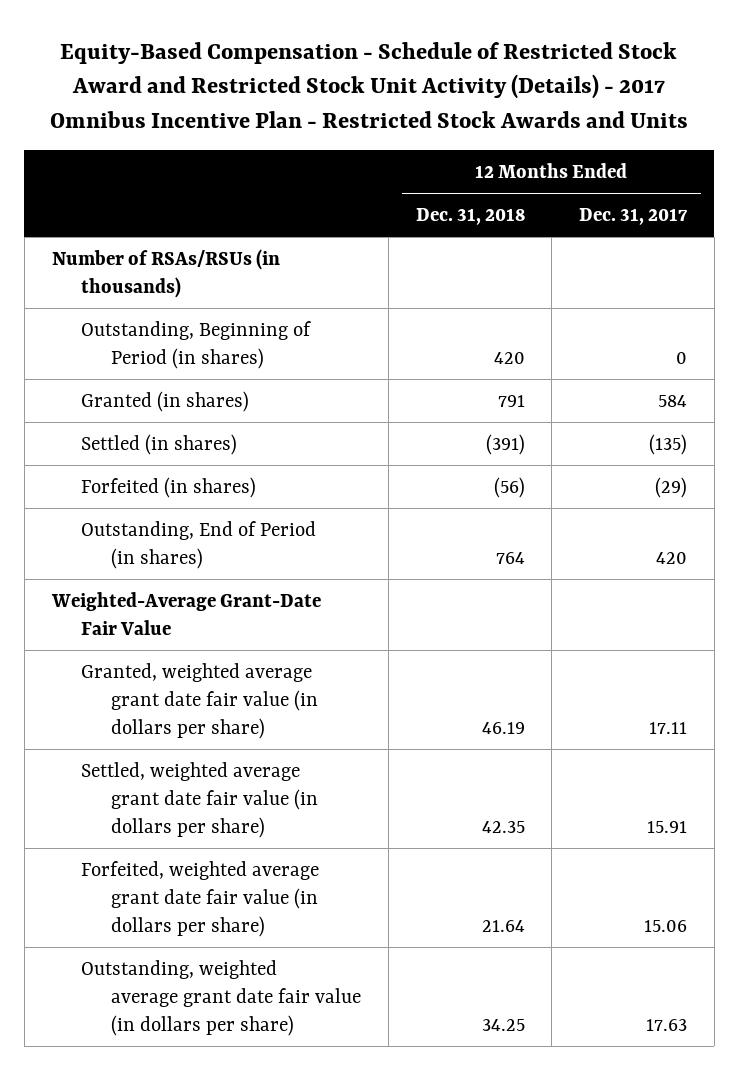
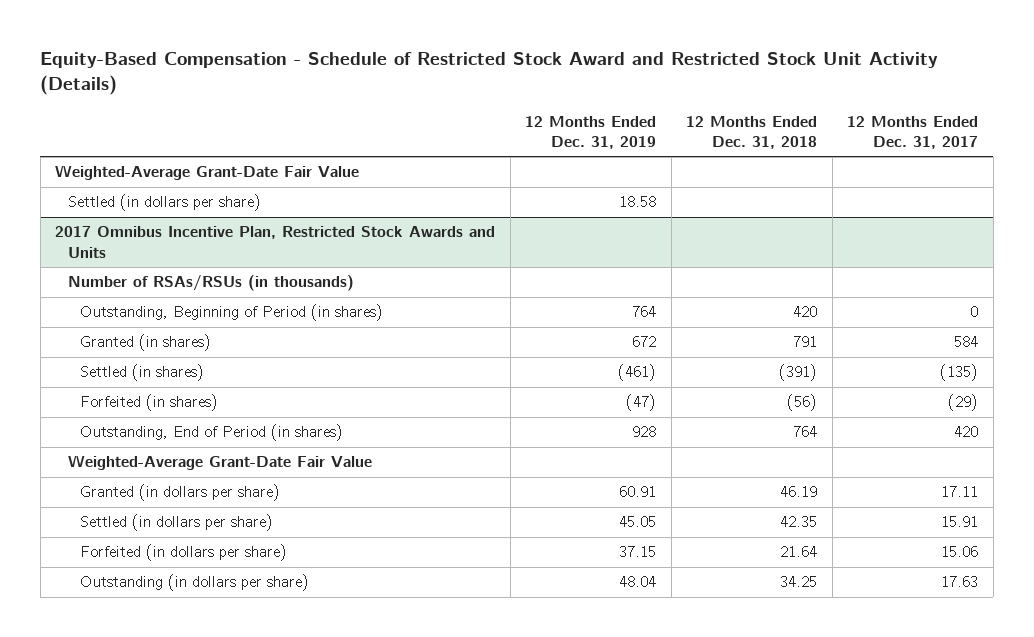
[50,41,689,128] Equity-Based Compensation - Schedule of Restricted Stock Award and Restricted Stock Unit Activity (Details) - 2017 Omnibus Incentive Plan - Restricted Stock Awards and Units -> [40,52,939,96] Equity-Based Compensation - Schedule of Restricted Stock Award and Restricted Stock Unit Activity (Details)
none -> [525,115,657,150] 12 Months Ended Dec. 31, 2019
none -> [55,165,360,181] Weighted-Average Grant-Date Fair Value
none -> [67,194,261,212] Settled (in dollars per share)
none -> [55,226,496,259] 2017 Omnibus Incentive Plan, Restricted Stock Awards and Units
[81,662,319,740] Granted, weighted average grant date fair value (in dollars per share) -> [79,484,280,502] Granted (in dollars per share)
[81,761,319,839] Settled, weighted average grant date fair value (in dollars per share) -> [79,514,273,532] Settled (in dollars per share)
[81,860,320,938] Forfeited, weighted average grant date fair value (in dollars per share) -> [79,544,287,562] Forfeited (in dollars per share)
[81,959,362,1037] Outstanding, weighted average grant date fair value (in dollars per share) -> [79,574,309,592] Outstanding (in dollars per share)

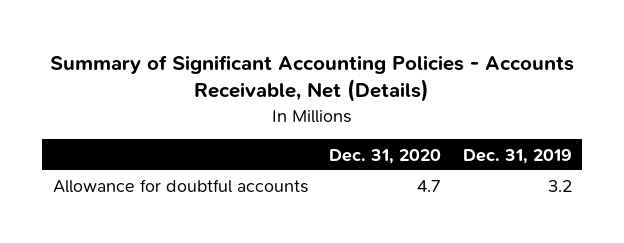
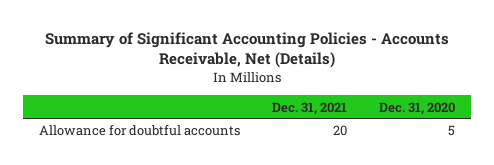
[462,148,572,164] Dec. 31, 2019 -> none
none -> [271,101,347,115] Dec. 31, 2021
[417,180,442,193] 4.7 -> [447,125,455,137] 5

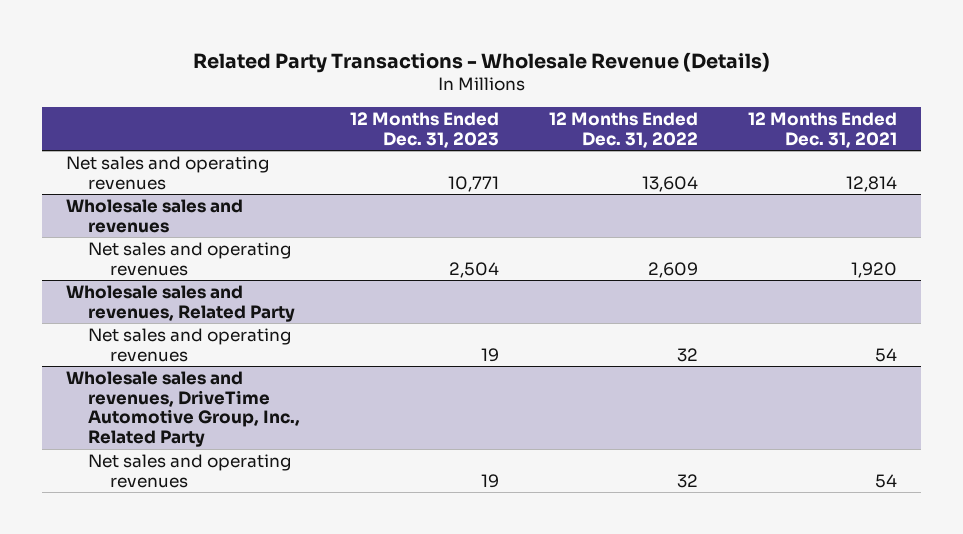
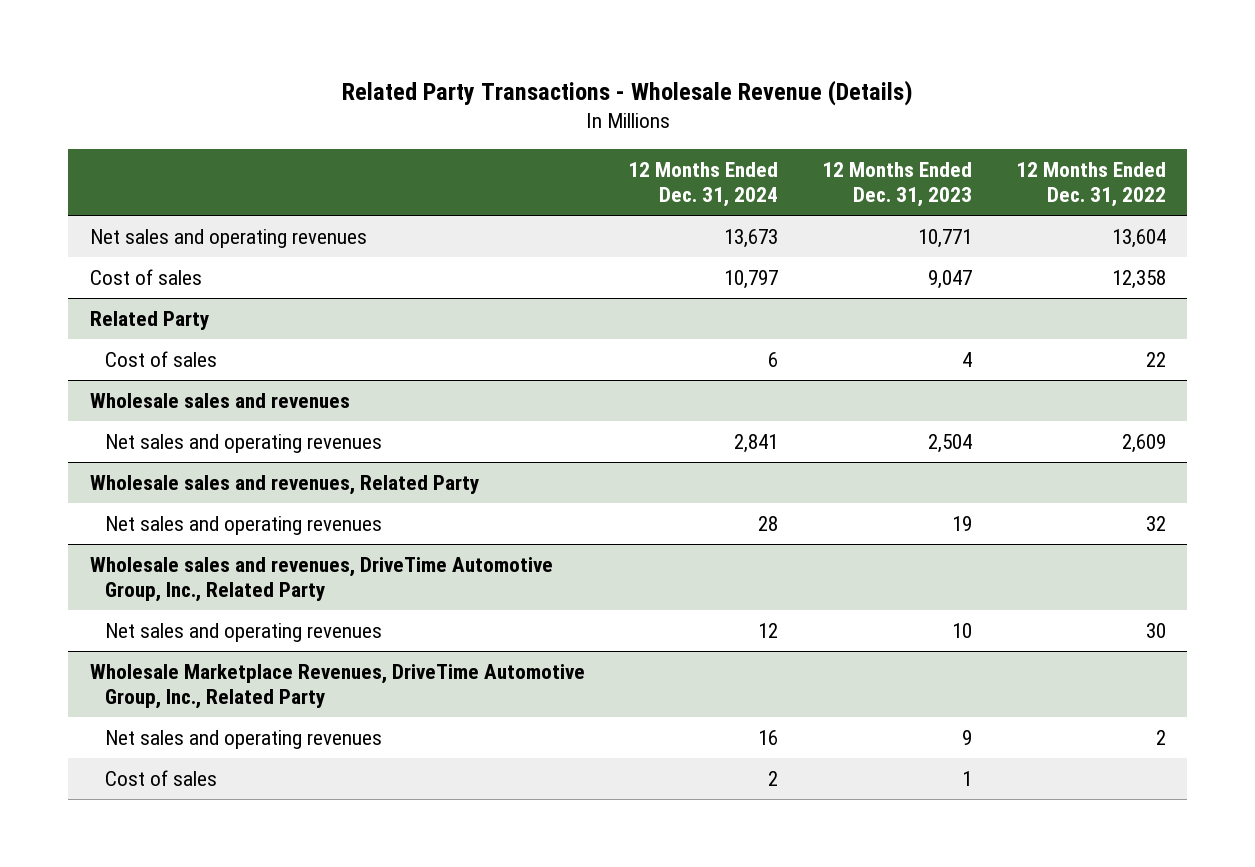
[747,112,897,148] 12 Months Ended Dec. 31, 2021 -> none
none -> [628,162,779,208] 12 Months Ended Dec. 31, 2024
none -> [89,269,202,286] Cost of sales
none -> [89,311,209,331] Related Party
none -> [104,351,217,368] Cost of sales
[480,473,499,488] 19 -> [951,623,972,639] 10
[676,473,698,488] 32 -> [1145,623,1166,639] 30
none -> [89,664,585,710] Wholesale Marketplace Revenues, DriveTime Automotive Group, Inc., Related Party
none -> [104,730,382,750] Net sales and operating revenues
none -> [104,770,217,787] Cost of sales

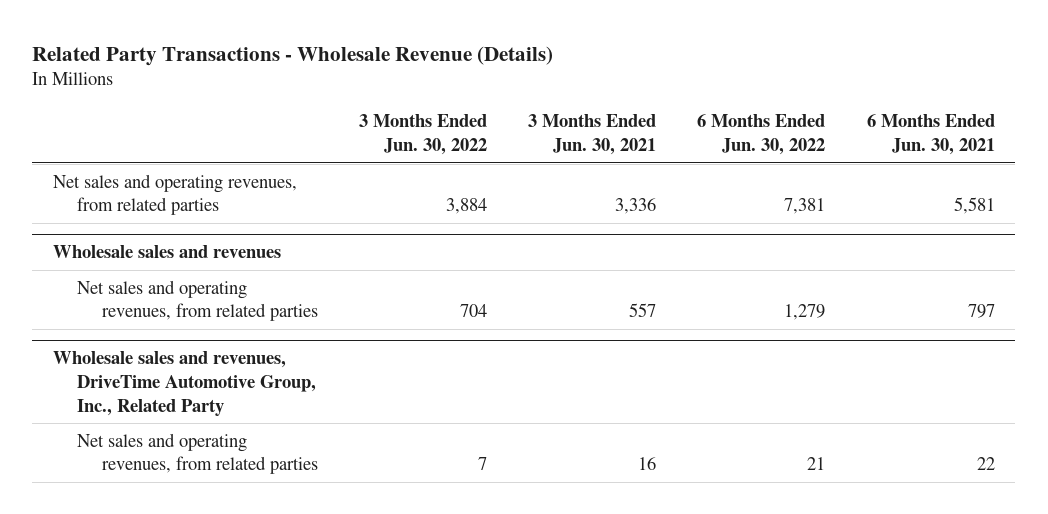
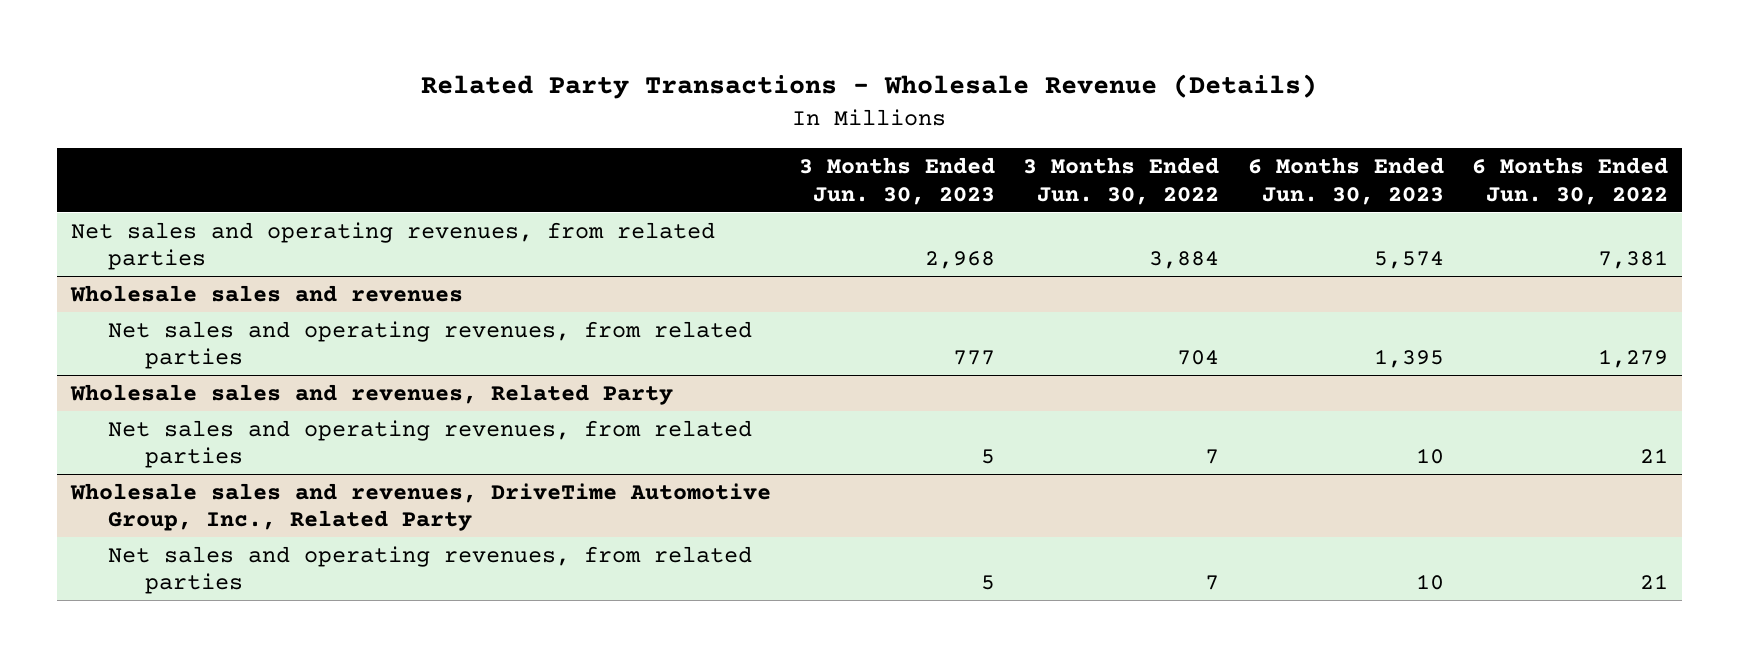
[528,114,657,156] 3 Months Ended Jun. 30, 2021 -> none
[866,114,995,156] 6 Months Ended Jun. 30, 2021 -> none
none -> [799,157,996,205] 3 Months Ended Jun. 30, 2023
none -> [1247,157,1444,205] 6 Months Ended Jun. 30, 2023
none -> [70,383,674,405] Wholesale sales and revenues, Related Party
none -> [107,419,752,469] Net sales and operating revenues, from related parties

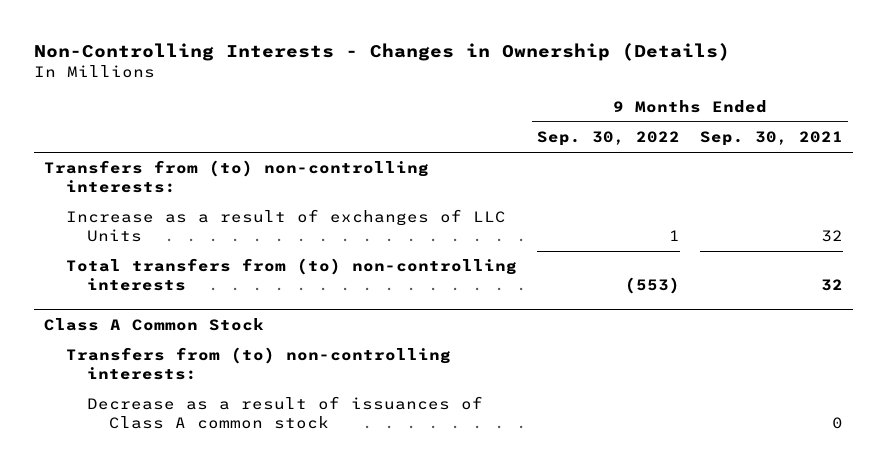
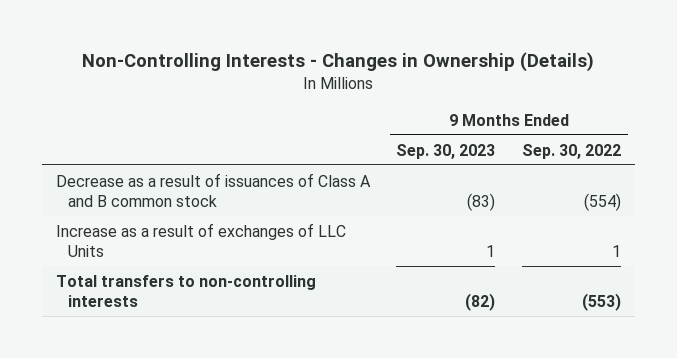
[699,131,843,147] Sep. 30, 2021 -> none
none -> [396,143,496,159] Sep. 30, 2023
[43,160,429,194] Transfers from (to) non-controlling interests: -> none
none -> [55,172,371,208] Decrease as a result of issuances of Class A and B common stock
[43,317,264,331] Class A Common Stock -> none
[65,347,451,381] Transfers from (to) non-controlling interests: -> none
[87,396,484,430] Decrease as a result of issuances of Class A common stock -> none
[65,258,517,292] Total transfers from (to) non-controlling interests -> [55,274,316,308] Total transfers to non-controlling interests

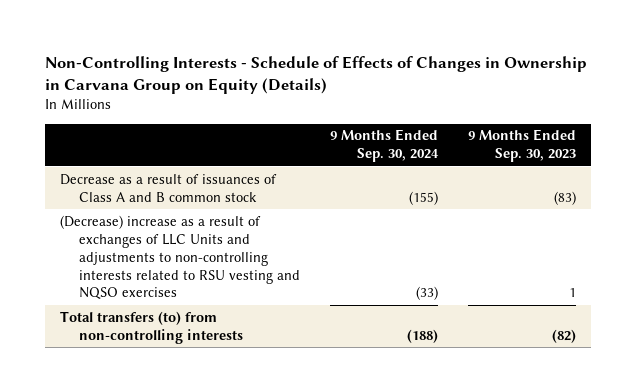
[82,52,595,73] Non-Controlling Interests - Changes in Ownership (Details) -> [45,55,588,94] Non-Controlling Interests - Schedule of Effects of Changes in Ownership in Carvana Group on Equity (Details)
[522,143,622,159] Sep. 30, 2022 -> none
none -> [330,129,440,163] 9 Months Ended Sep. 30, 2024
[55,222,346,258] Increase as a result of exchanges of LLC Units -> none
none -> [60,214,301,300] (Decrease) increase as a result of exchanges of LLC Units and adjustments to non-controlling interests related to RSU vesting and NQSO exercises
[55,274,316,308] Total transfers to non-controlling interests -> [60,310,244,344] Total transfers (to) from non-controlling interests

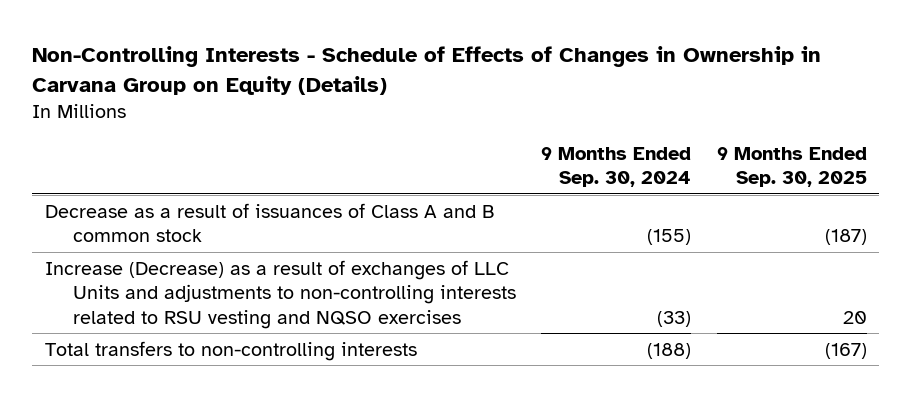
[468,129,577,163] 9 Months Ended Sep. 30, 2023 -> none
none -> [716,146,867,188] 9 Months Ended Sep. 30, 2025
[60,214,301,300] (Decrease) increase as a result of exchanges of LLC Units and adjustments to non-controlling interests related to RSU vesting and NQSO exercises -> [44,259,517,329] Increase (Decrease) as a result of exchanges of LLC Units and adjustments to non-controlling interests related to RSU vesting and NQSO exercises
[60,310,244,344] Total transfers (to) from non-controlling interests -> [44,340,417,361] Total transfers to non-controlling interests

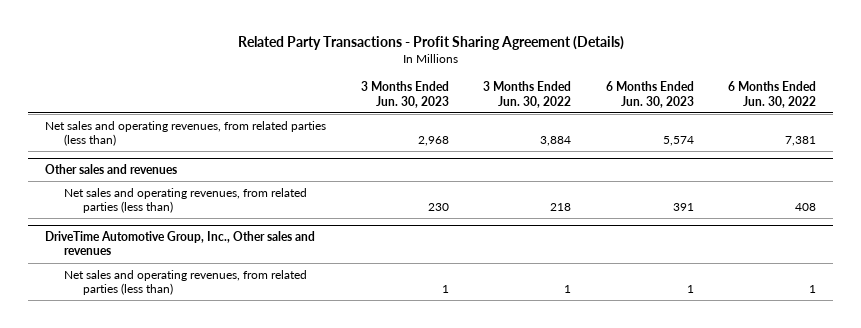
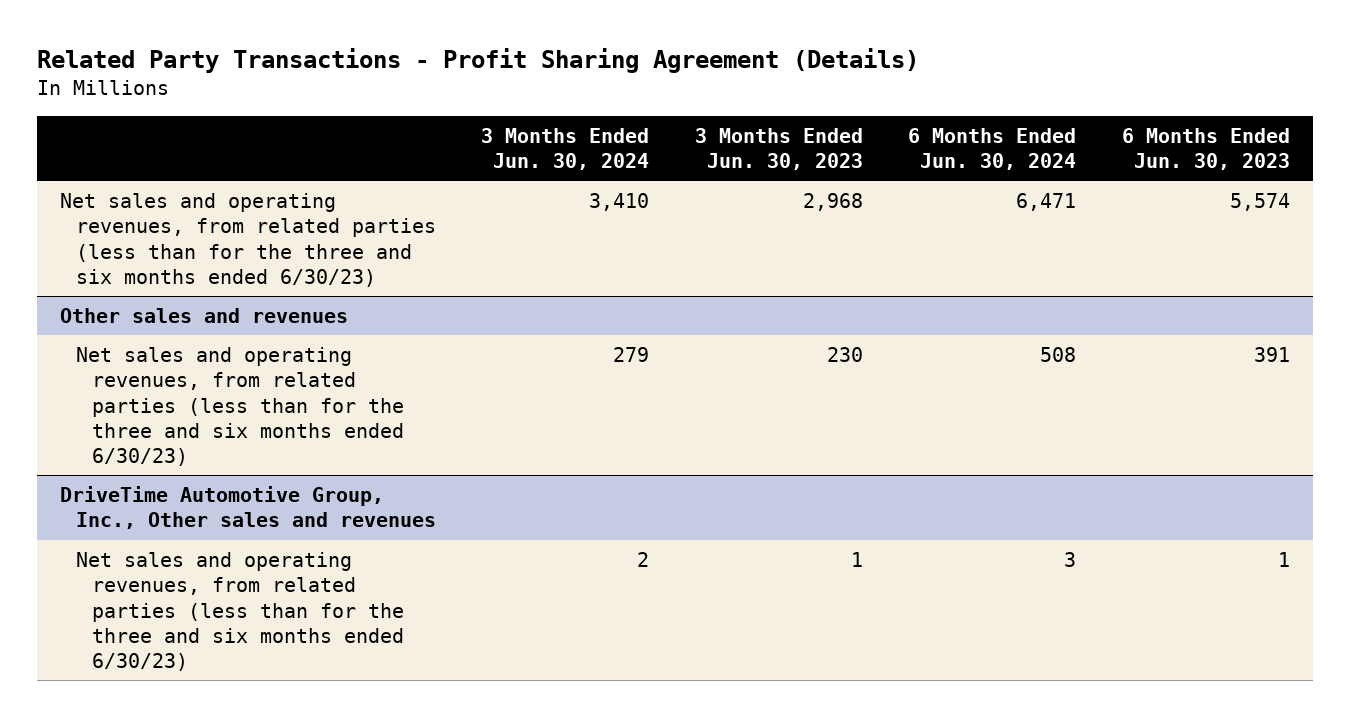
[483,81,572,108] 3 Months Ended Jun. 30, 2022 -> none
[727,81,816,108] 6 Months Ended Jun. 30, 2022 -> none
none -> [481,127,650,171] 3 Months Ended Jun. 30, 2024
none -> [908,127,1077,171] 6 Months Ended Jun. 30, 2024
[45,120,327,147] Net sales and operating revenues, from related parties (less than) -> [59,193,436,287] Net sales and operating revenues, from related parties (less than for the three and six months ended 6/30/23)
[64,187,308,214] Net sales and operating revenues, from related parties (less than) -> [75,347,405,467] Net sales and operating revenues, from related parties (less than for the three and six months ended 6/30/23)
[64,269,308,296] Net sales and operating revenues, from related parties (less than) -> [75,552,405,672] Net sales and operating revenues, from related parties (less than for the three and six months ended 6/30/23)

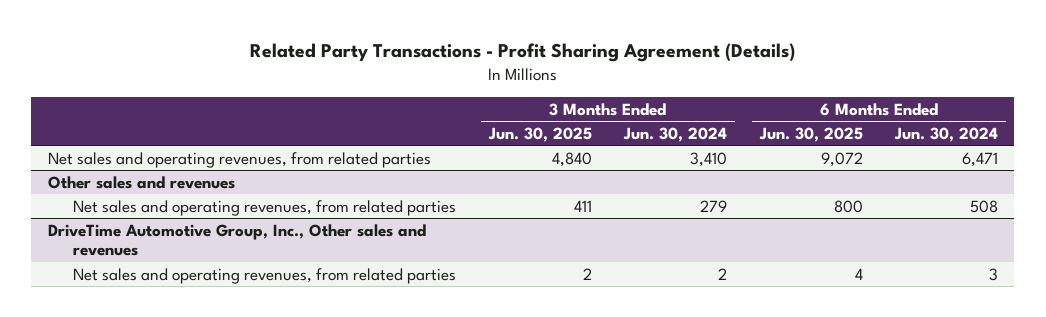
[694,127,863,171] 3 Months Ended Jun. 30, 2023 -> none
[1121,127,1290,171] 6 Months Ended Jun. 30, 2023 -> none
none -> [487,126,592,142] Jun. 30, 2025
none -> [758,126,863,142] Jun. 30, 2025
[59,193,436,287] Net sales and operating revenues, from related parties (less than for the three and six months ended 6/30/23) -> [47,151,431,168] Net sales and operating revenues, from related parties
[75,347,405,467] Net sales and operating revenues, from related parties (less than for the three and six months ended 6/30/23) -> [73,199,457,216] Net sales and operating revenues, from related parties
[75,552,405,672] Net sales and operating revenues, from related parties (less than for the three and six months ended 6/30/23) -> [73,267,457,284] Net sales and operating revenues, from related parties

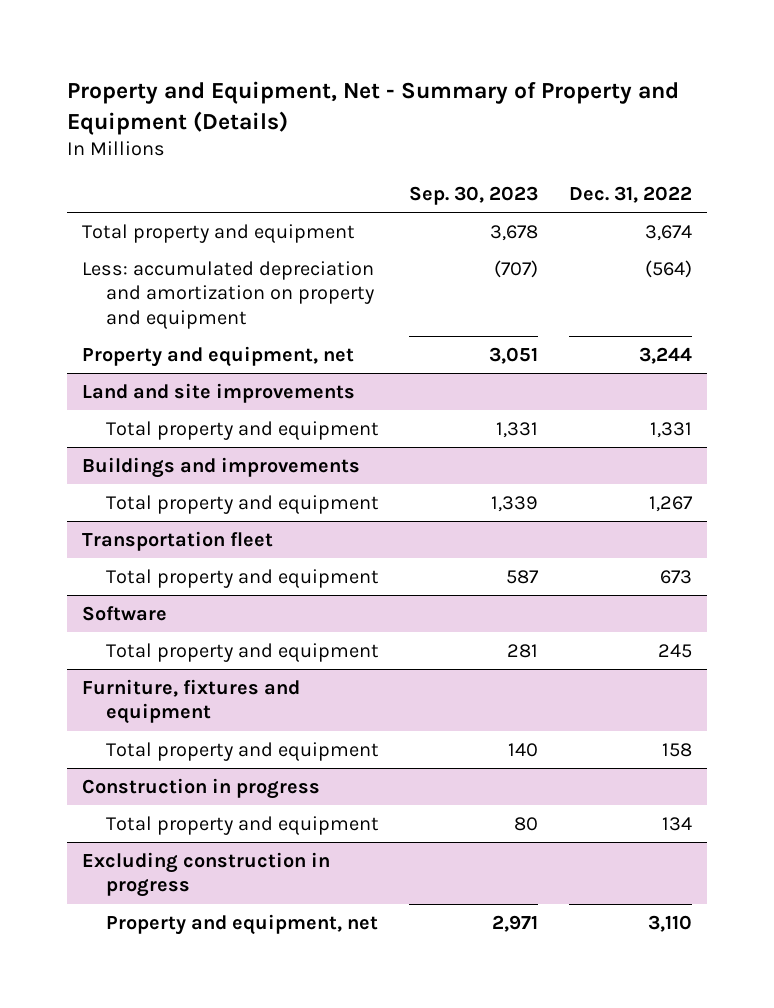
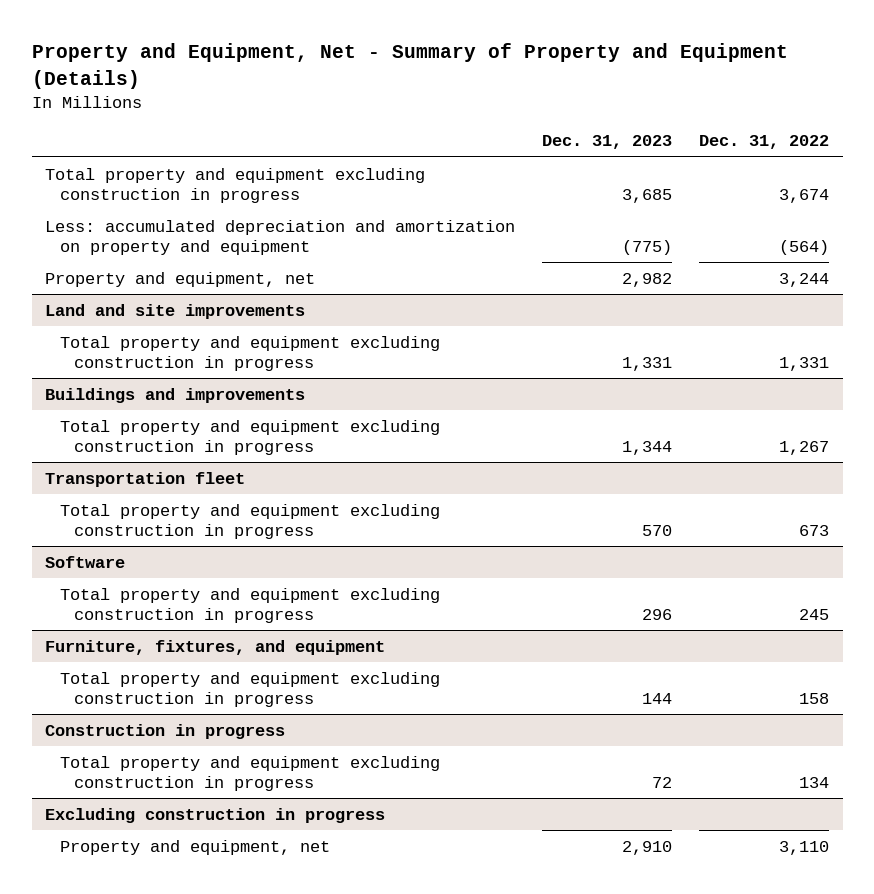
[409,186,539,206] Sep. 30, 2023 -> none
none -> [542,135,673,150] Dec. 31, 2023
[82,223,356,243] Total property and equipment -> [45,167,426,203] Total property and equipment excluding construction in progress
[105,420,379,440] Total property and equipment -> [59,335,440,371] Total property and equipment excluding construction in progress
[105,494,379,514] Total property and equipment -> [59,419,440,455] Total property and equipment excluding construction in progress
[105,568,379,588] Total property and equipment -> [59,503,440,539] Total property and equipment excluding construction in progress
[105,642,379,662] Total property and equipment -> [59,587,440,623] Total property and equipment excluding construction in progress
[82,678,301,725] Furniture, fixtures and equipment -> [45,639,386,655] Furniture, fixtures, and equipment
[105,741,379,761] Total property and equipment -> [59,671,440,707] Total property and equipment excluding construction in progress
[105,815,379,835] Total property and equipment -> [59,755,440,791] Total property and equipment excluding construction in progress

